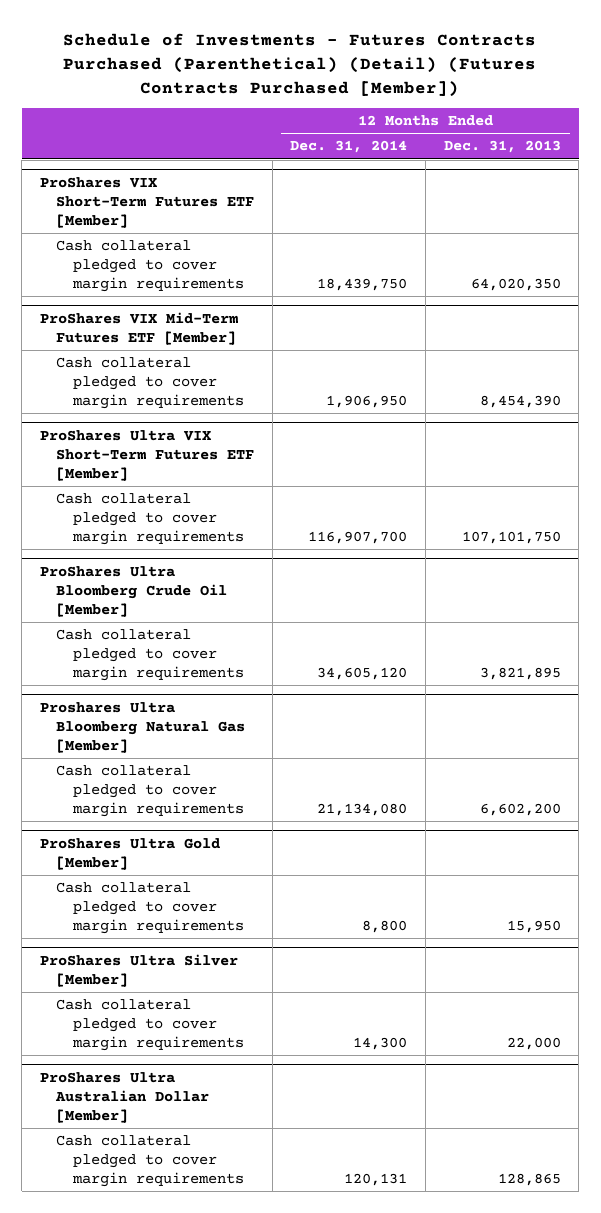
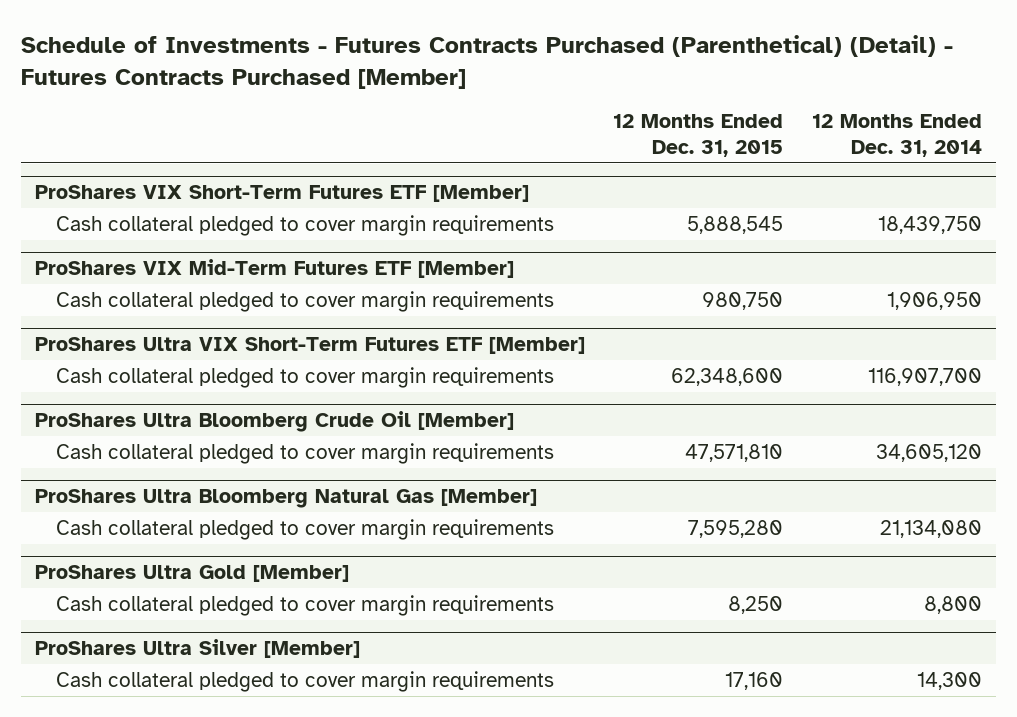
[63,33,537,97] Schedule of Investments - Futures Contracts Purchased (Parenthetical) (Detail) (Futures Contracts Purchased [Member]) -> [21,35,954,89] Schedule of Investments - Futures Contracts Purchased (Parenthetical) (Detail) - Futures Contracts Purchased [Member]
[443,140,561,154] Dec. 31, 2013 -> none
none -> [613,114,784,157] 12 Months Ended Dec. 31, 2015
[39,701,246,753] Proshares Ultra Bloomberg Natural Gas [Member] -> [35,489,538,509] ProShares Ultra Bloomberg Natural Gas [Member]
[39,1071,210,1123] ProShares Ultra Australian Dollar [Member] -> none
[56,1135,244,1188] Cash collateral pledged to cover margin requirements -> none

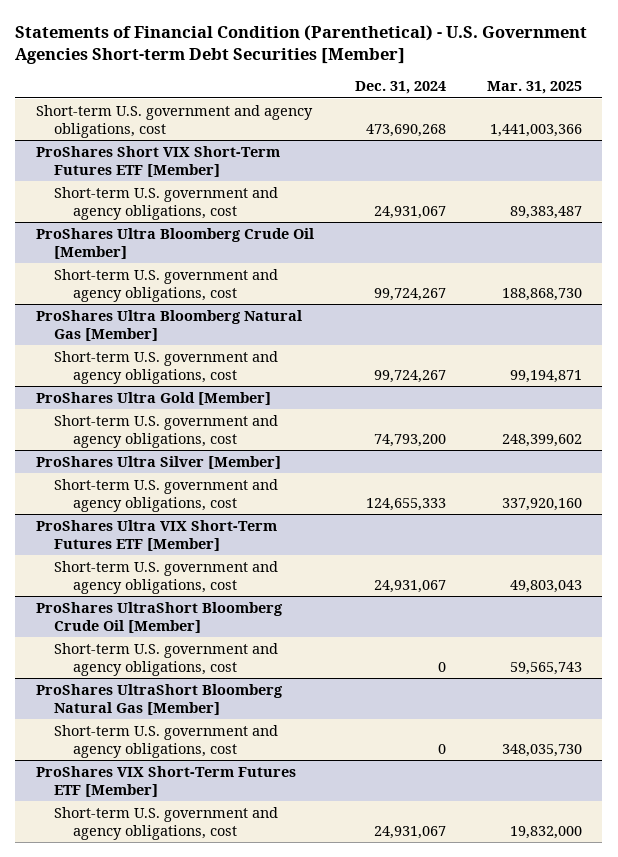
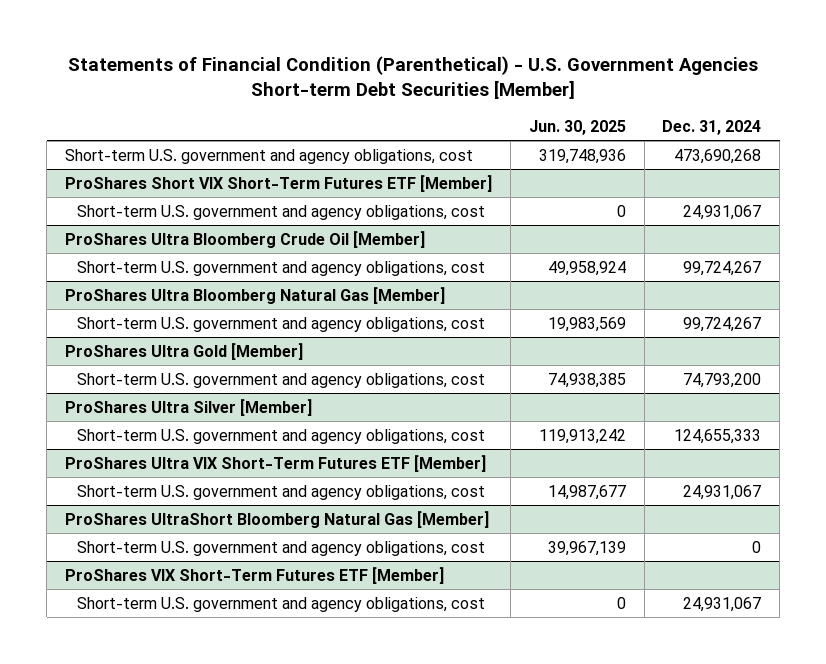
[486,81,582,95] Mar. 31, 2025 -> none
none -> [528,119,626,135] Jun. 30, 2025
[35,601,283,634] ProShares UltraShort Bloomberg Crude Oil [Member] -> none
[54,642,279,677] Short-term U.S. government and agency obligations, cost -> none

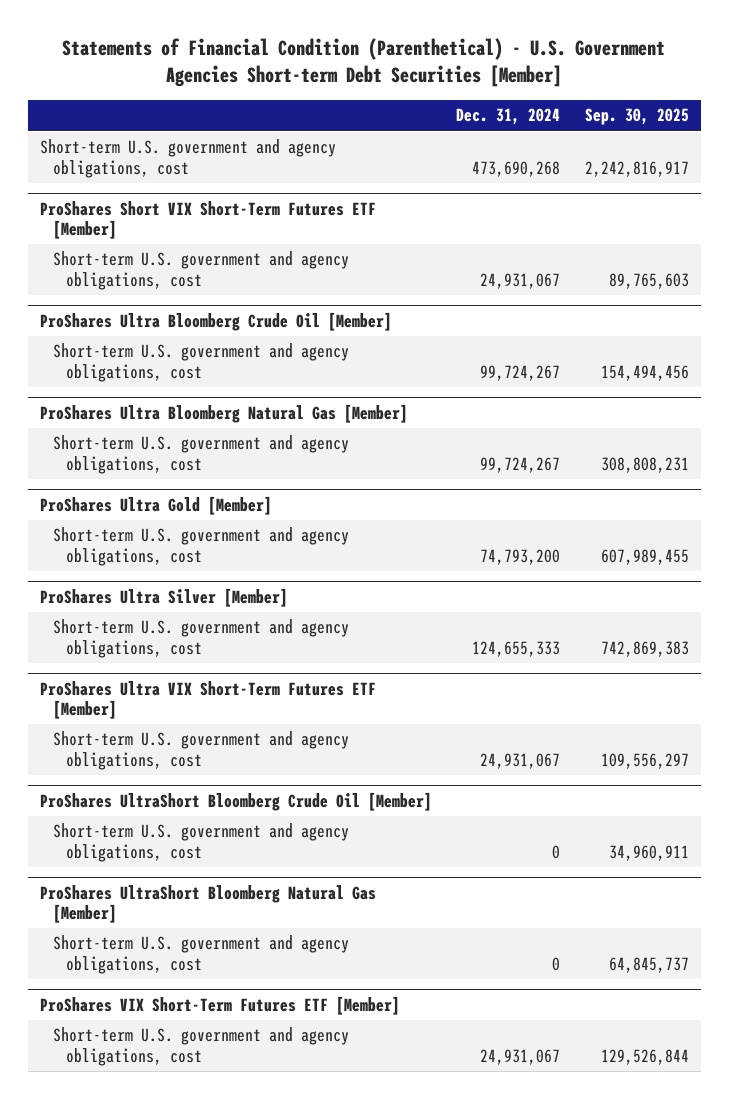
[528,119,626,135] Jun. 30, 2025 -> none
none -> [585,108,690,126] Sep. 30, 2025
none -> [39,791,432,811] ProShares UltraShort Bloomberg Crude Oil [Member]
none -> [52,823,349,862] Short-term U.S. government and agency obligations, cost

